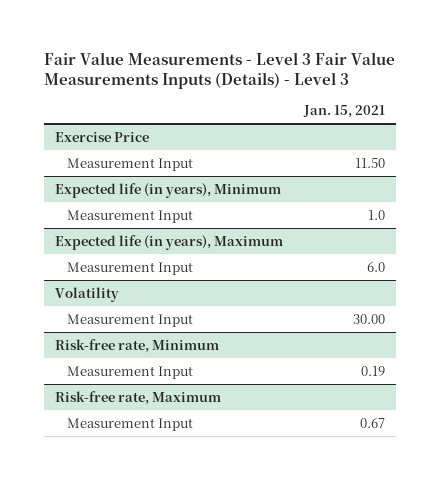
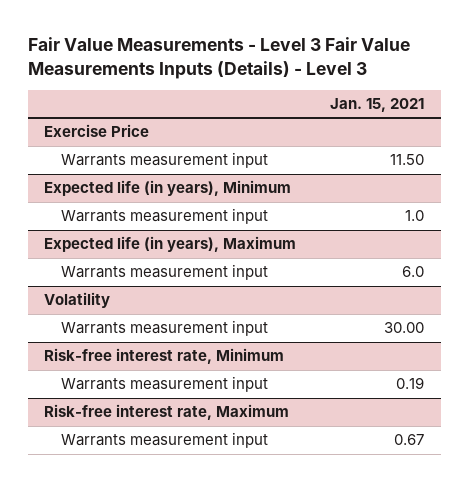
[66,157,193,171] Measurement Input -> [61,152,269,169] Warrants measurement input
[66,209,193,223] Measurement Input -> [61,208,269,225] Warrants measurement input
[66,261,193,275] Measurement Input -> [61,264,269,281] Warrants measurement input
[66,313,193,327] Measurement Input -> [61,320,269,337] Warrants measurement input
[55,338,220,353] Risk-free rate, Minimum -> [44,348,285,365] Risk-free interest rate, Minimum
[66,365,193,379] Measurement Input -> [61,376,269,393] Warrants measurement input
[55,390,222,405] Risk-free rate, Maximum -> [44,404,290,421] Risk-free interest rate, Maximum
[66,417,193,431] Measurement Input -> [61,432,269,449] Warrants measurement input

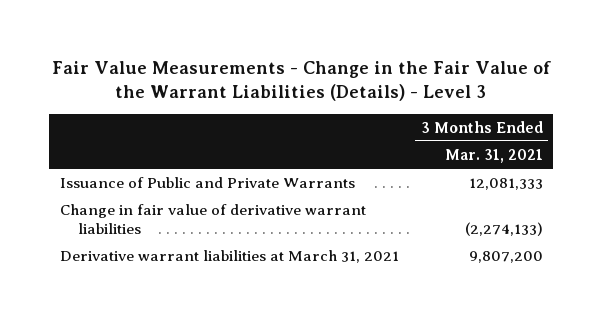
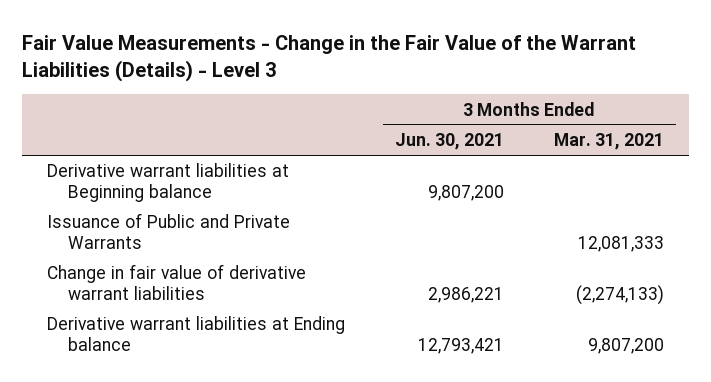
none -> [395,133,505,151] Jun. 30, 2021
none -> [47,163,290,202] Derivative warrant liabilities at Beginning balance
[60,250,400,264] Derivative warrant liabilities at March 31, 2021 -> [47,316,346,351] Derivative warrant liabilities at Ending balance

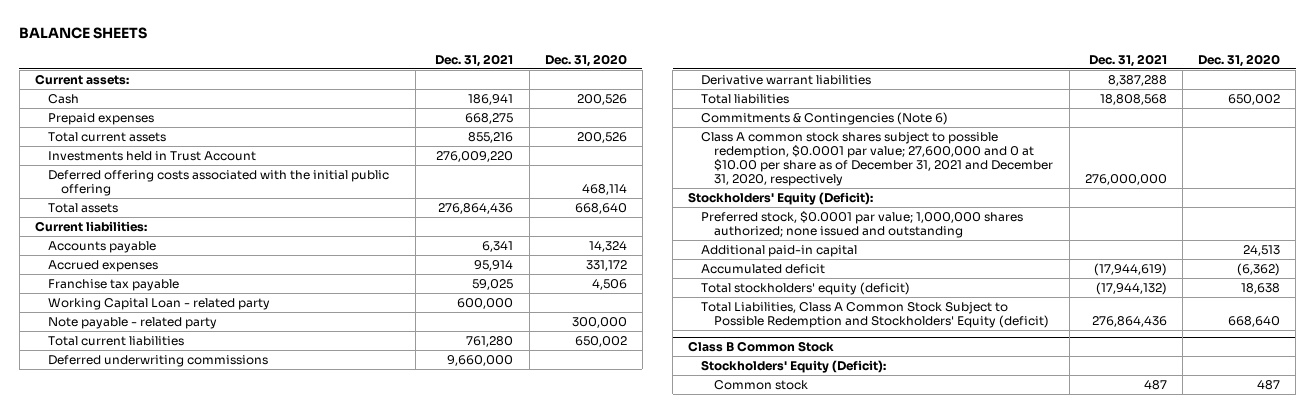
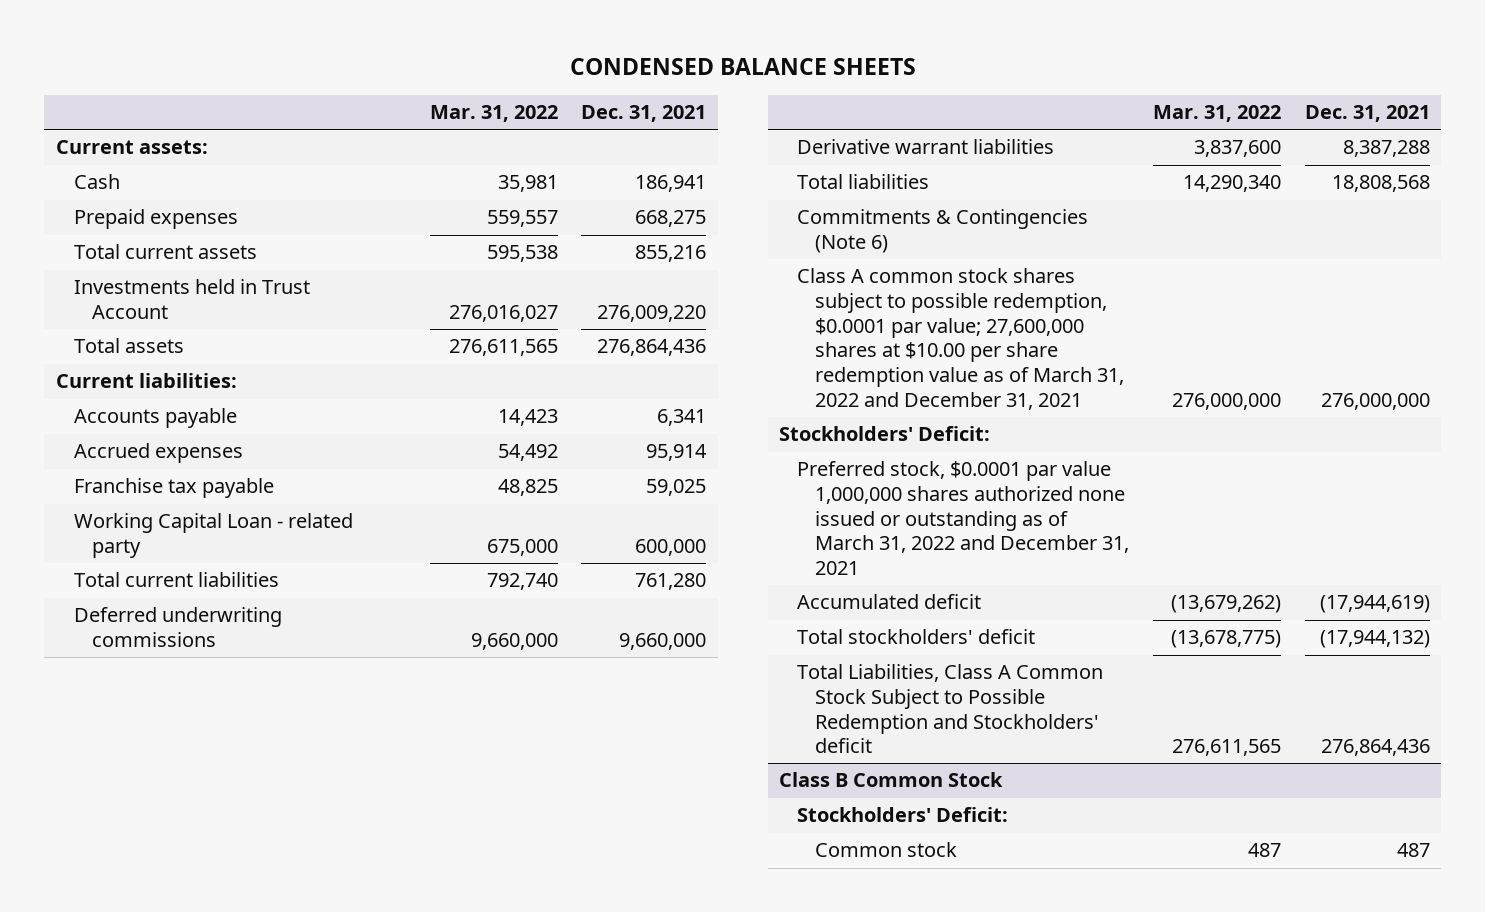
[19,26,148,39] BALANCE SHEETS -> [569,58,916,76] CONDENSED BALANCE SHEETS
[544,53,627,67] Dec. 31, 2020 -> none
none -> [429,105,558,123] Mar. 31, 2022
[47,169,389,196] Deferred offering costs associated with the initial public offering -> none
[47,316,217,329] Note payable - related party -> none
[701,244,858,257] Additional paid-in capital -> none
[701,131,1054,187] Class A common stock shares subject to possible redemption, $0.0001 par value; 27,600,000 and 0 at $10.00 per share as of December 31, 2021 and December 31, 2020, respectively -> [797,268,1125,410] Class A common stock shares subject to possible redemption, $0.0001 par value; 27,600,000 shares at $10.00 per share redemption value as of March 31, 2022 and December 31, 2021
[688,191,874,205] Stockholders' Equity (Deficit): -> [779,426,991,442] Stockholders' Deficit:
[701,210,1024,238] Preferred stock, $0.0001 par value; 1,000,000 shares authorized; none issued and outstanding -> [797,461,1130,575] Preferred stock, $0.0001 par value 1,000,000 shares authorized none issued or outstanding as of March 31, 2022 and December 31, 2021
[701,281,911,295] Total stockholders' equity (deficit) -> [797,629,1036,645] Total stockholders' deficit
[701,301,1050,328] Total Liabilities, Class A Common Stock Subject to Possible Redemption and Stockholders' Equity (deficit) -> [797,664,1104,754] Total Liabilities, Class A Common Stock Subject to Possible Redemption and Stockholders' deficit
[701,359,887,373] Stockholders' Equity (Deficit): -> [797,807,1009,823] Stockholders' Deficit:

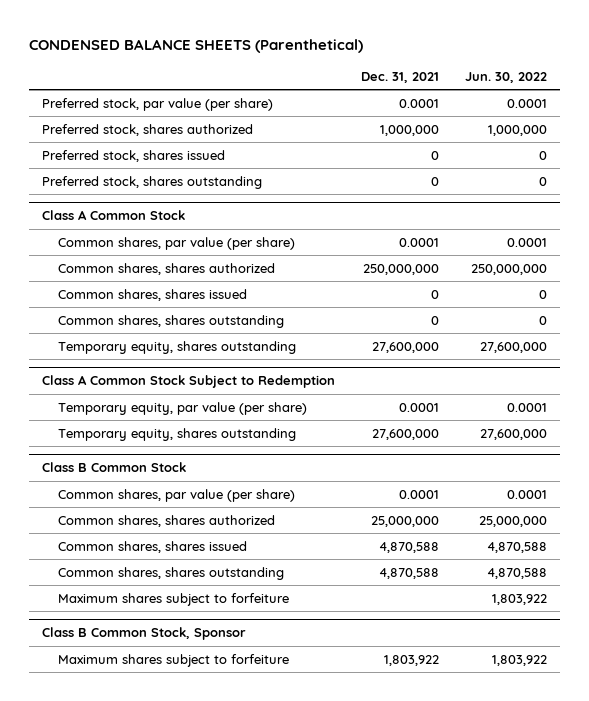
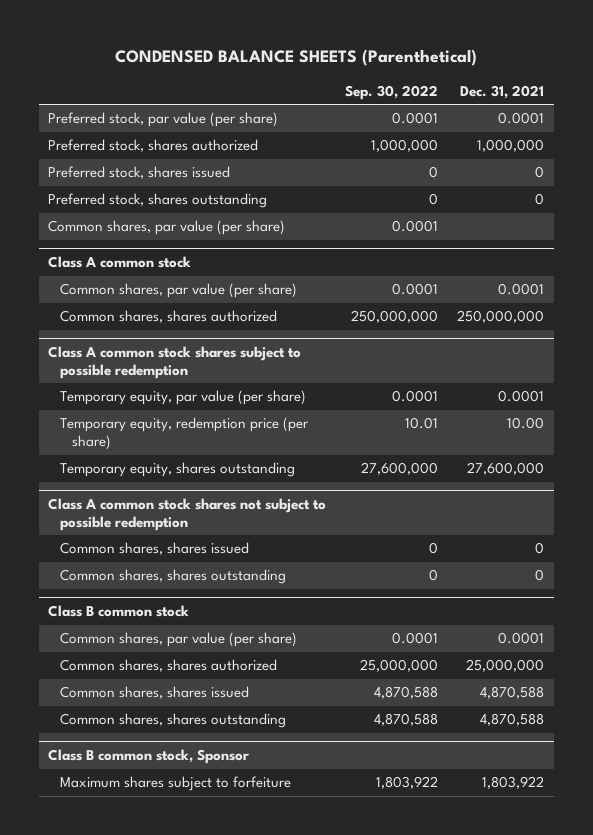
[465,71,548,83] Jun. 30, 2022 -> none
none -> [345,84,439,100] Sep. 30, 2022
none -> [48,220,286,236] Common shares, par value (per share)
[42,210,186,221] Class A Common Stock -> [48,256,192,269] Class A common stock
[58,288,248,301] Common shares, shares issued -> none
[58,314,285,328] Common shares, shares outstanding -> none
[58,340,297,354] Temporary equity, shares outstanding -> none
[42,375,336,389] Class A Common Stock Subject to Redemption -> [48,346,302,379] Class A common stock shares subject to possible redemption
none -> [60,417,310,451] Temporary equity, redemption price (per share)
none -> [48,498,327,531] Class A common stock shares not subject to possible redemption
none -> [60,542,250,556] Common shares, shares issued
none -> [60,569,287,585] Common shares, shares outstanding
[42,462,187,473] Class B Common Stock -> [48,605,190,618] Class B common stock
[58,592,290,606] Maximum shares subject to forfeiture -> none
[42,627,247,641] Class B Common Stock, Sponsor -> [48,749,250,765] Class B common stock, Sponsor

